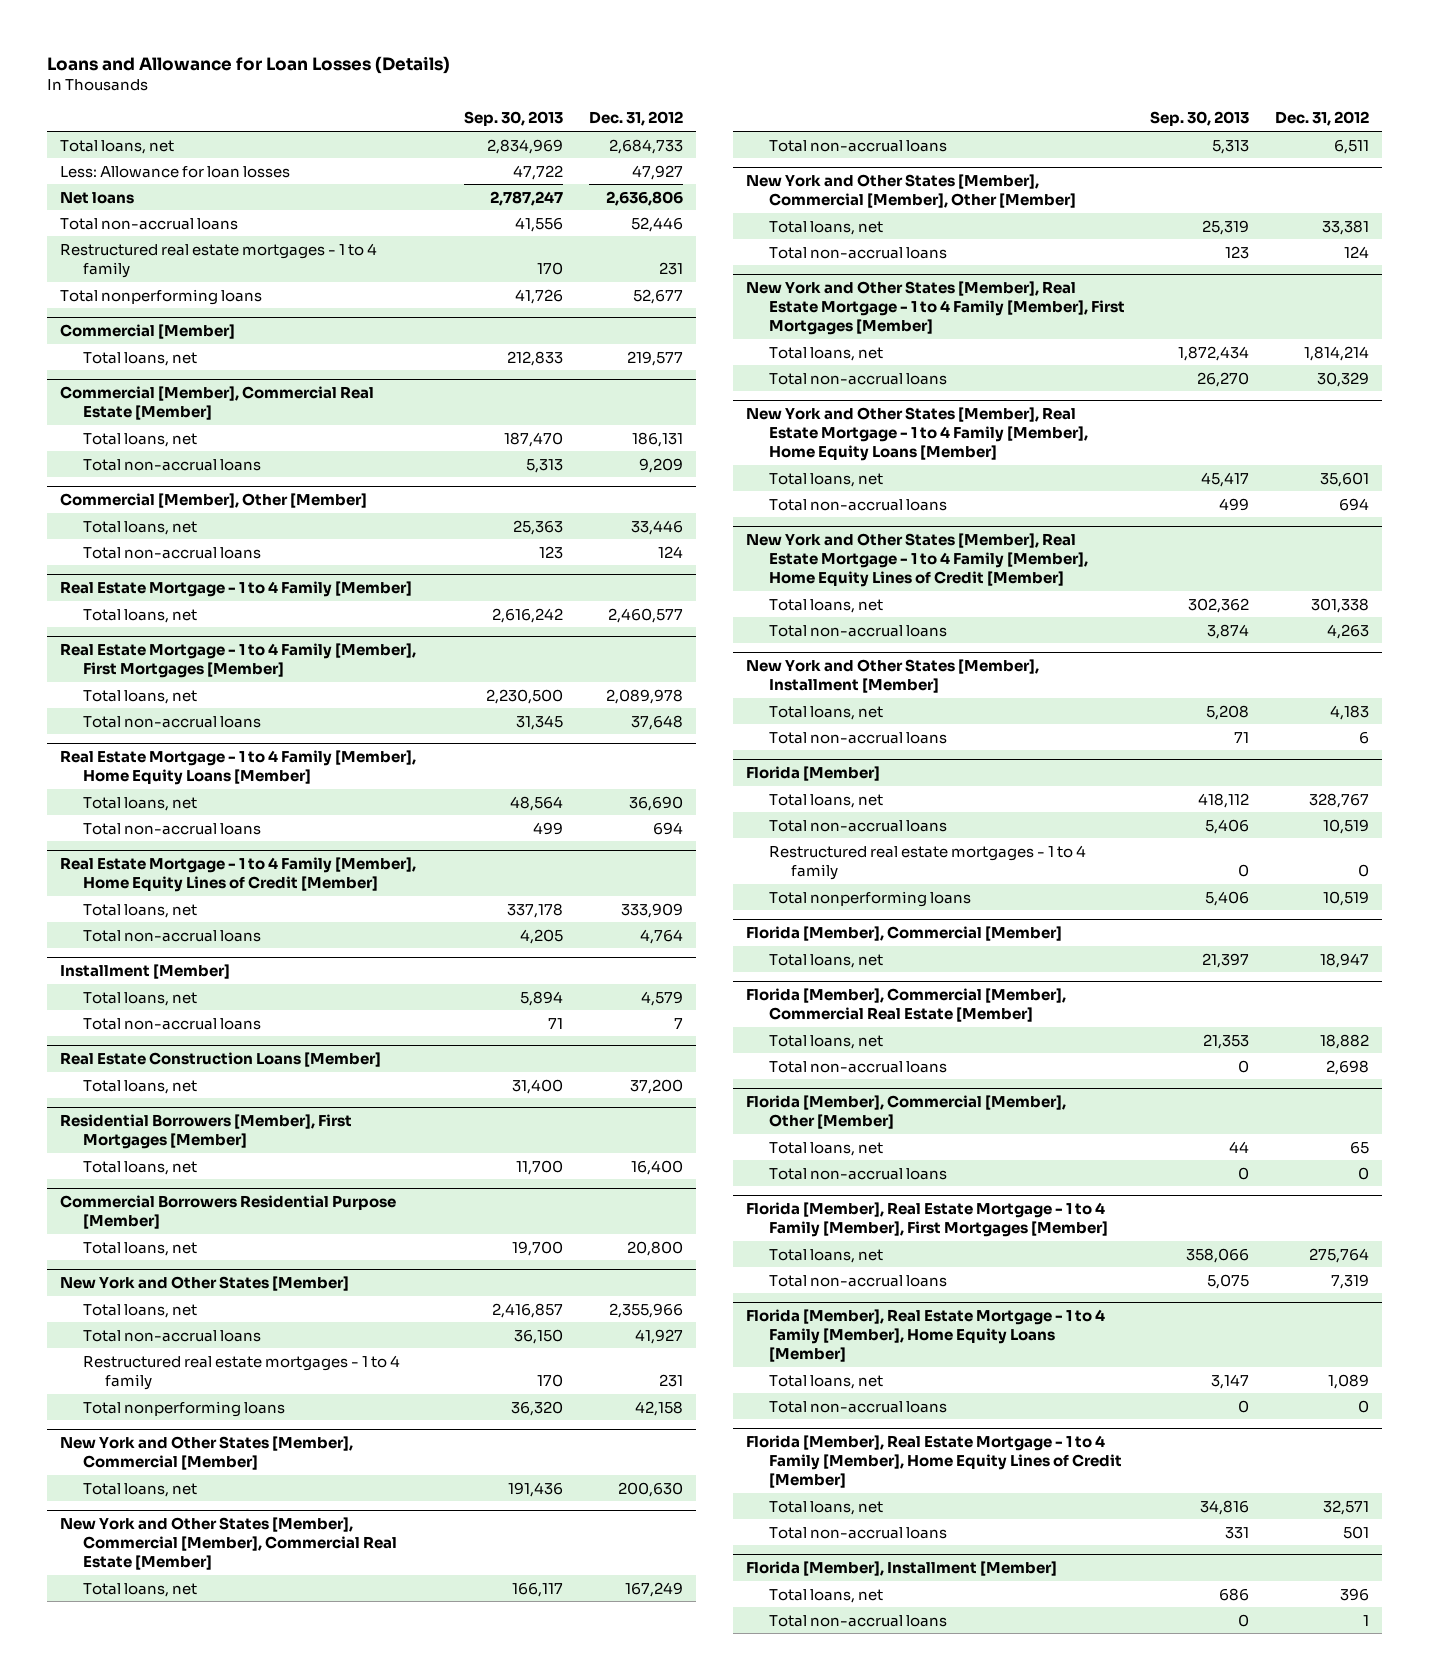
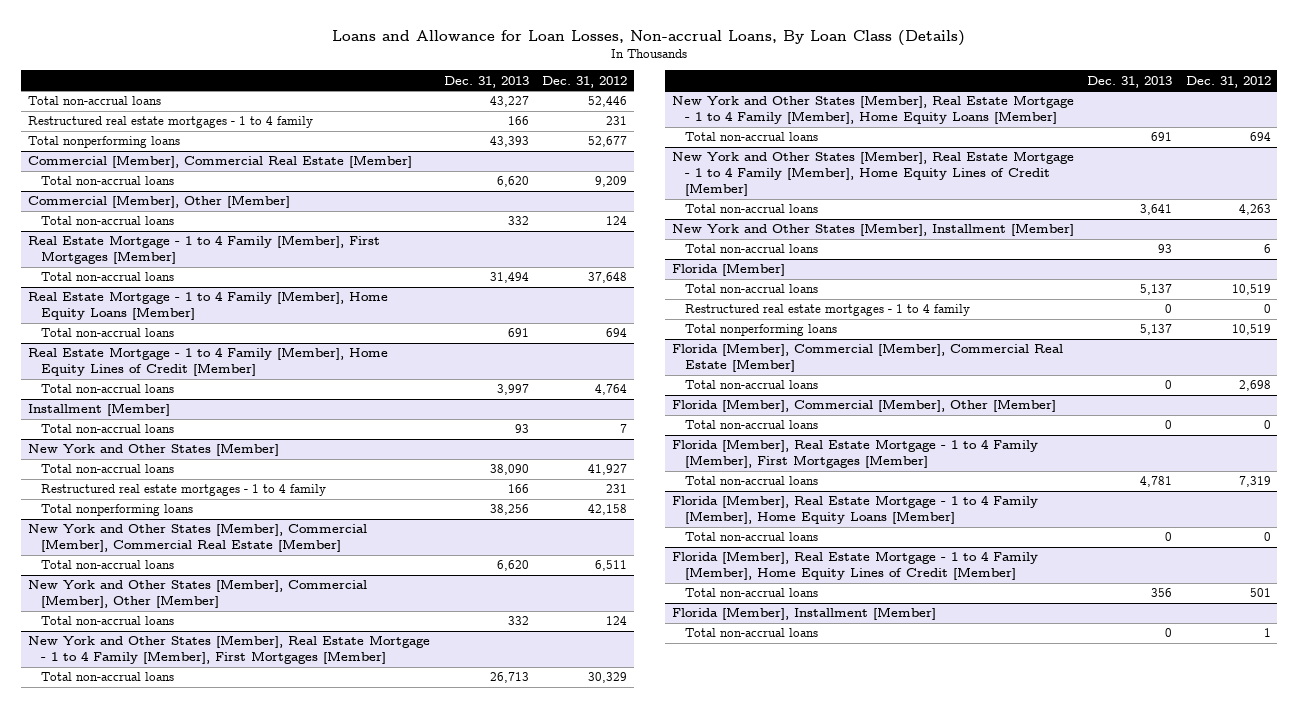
[46,55,450,74] Loans and Allowance for Loan Losses (Details) -> [332,29,966,46] Loans and Allowance for Loan Losses, Non-accrual Loans, By Loan Class (Details)
[464,111,564,127] Sep. 30, 2013 -> none
none -> [443,75,529,88] Dec. 31, 2013
[59,139,174,154] Total loans, net -> none
[59,165,290,178] Less: Allowance for loan losses -> none
[59,191,134,204] Net loans -> none
[59,324,235,340] Commercial [Member] -> none
[82,351,197,366] Total loans, net -> none
[82,432,197,447] Total loans, net -> none
[82,520,197,535] Total loans, net -> none
[59,581,412,598] Real Estate Mortgage - 1 to 4 Family [Member] -> none
[82,608,197,623] Total loans, net -> none
[82,689,197,704] Total loans, net -> none
[82,796,197,811] Total loans, net -> none
[82,903,197,918] Total loans, net -> none
[82,991,197,1006] Total loans, net -> none
[59,1052,381,1068] Real Estate Construction Loans [Member] -> none
[82,1079,197,1094] Total loans, net -> none
[59,1114,352,1150] Residential Borrowers [Member], First Mortgages [Member] -> none
[82,1160,197,1175] Total loans, net -> none
[59,1195,396,1230] Commercial Borrowers Residential Purpose [Member] -> none
[82,1241,197,1256] Total loans, net -> none
[82,1303,197,1318] Total loans, net -> none
[59,1436,353,1471] New York and Other States [Member], Commercial [Member] -> none
[82,1482,197,1497] Total loans, net -> none
[82,1582,197,1597] Total loans, net -> none
[768,220,883,235] Total loans, net -> none
[768,346,883,361] Total loans, net -> none
[768,472,883,487] Total loans, net -> none
[768,598,883,613] Total loans, net -> none
[768,705,883,720] Total loans, net -> none
[768,793,883,808] Total loans, net -> none
[746,926,1063,942] Florida [Member], Commercial [Member] -> none
[768,953,883,968] Total loans, net -> none
[768,1034,883,1049] Total loans, net -> none
[768,1141,883,1156] Total loans, net -> none
[768,1248,883,1263] Total loans, net -> none
[768,1374,883,1389] Total loans, net -> none
[768,1500,883,1515] Total loans, net -> none
[768,1588,883,1603] Total loans, net -> none

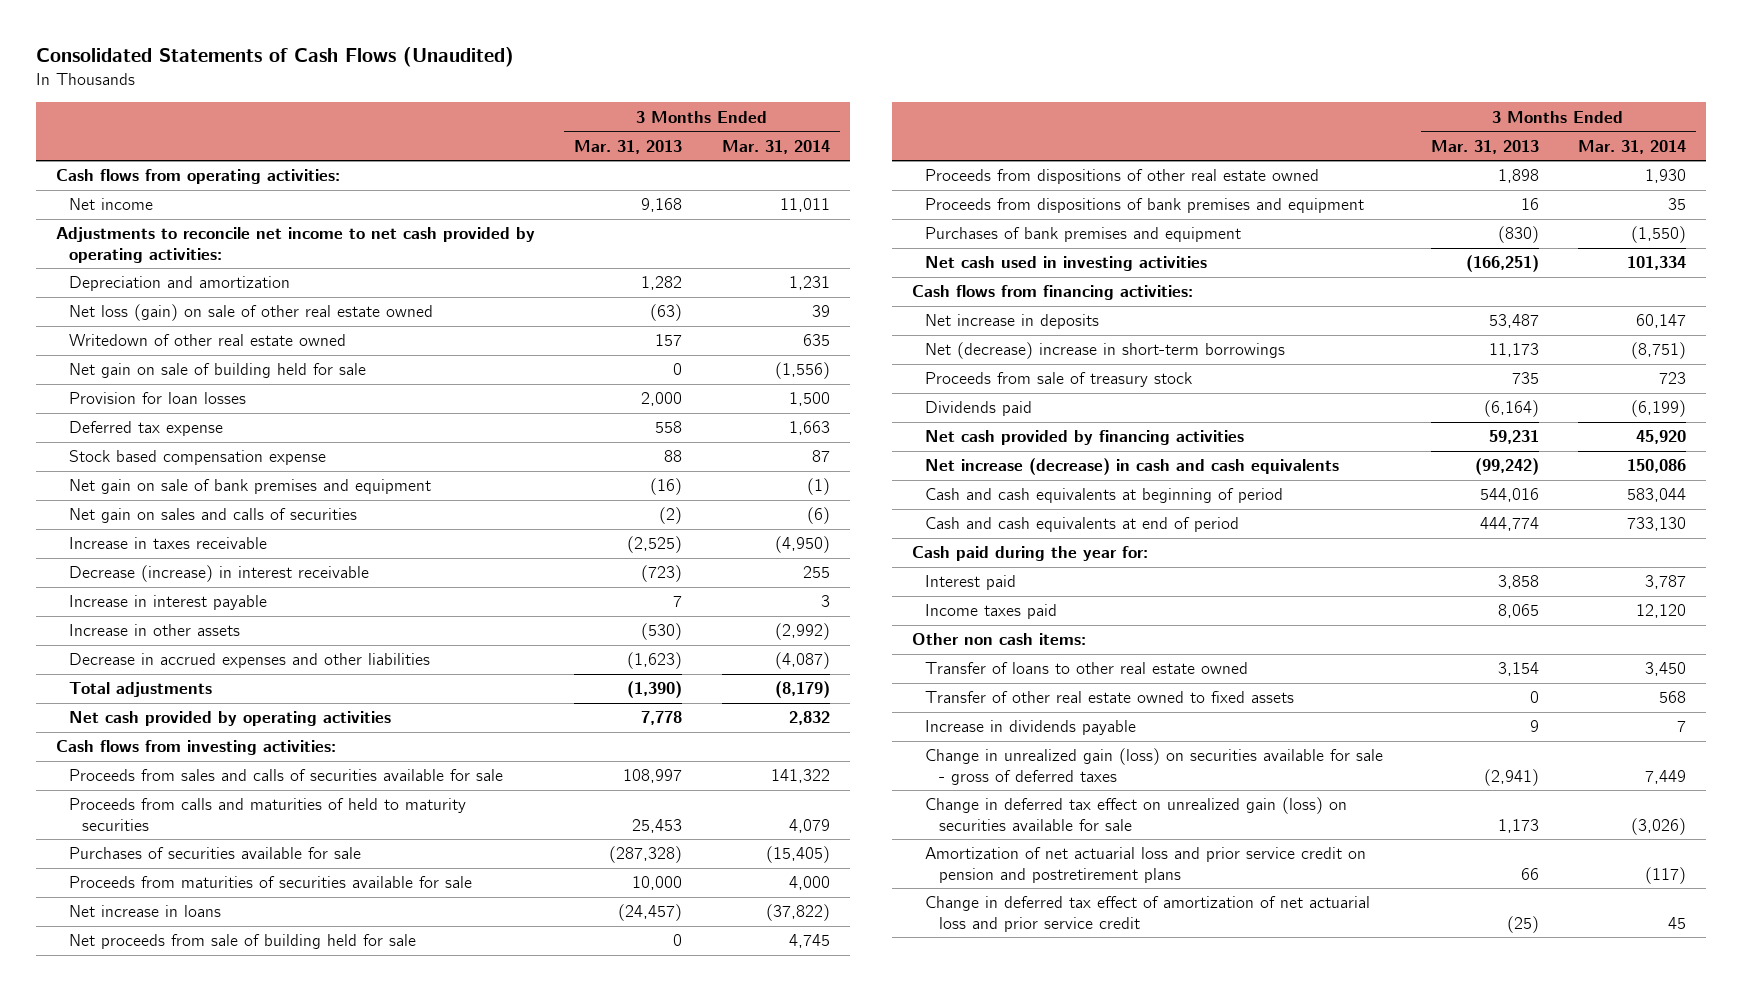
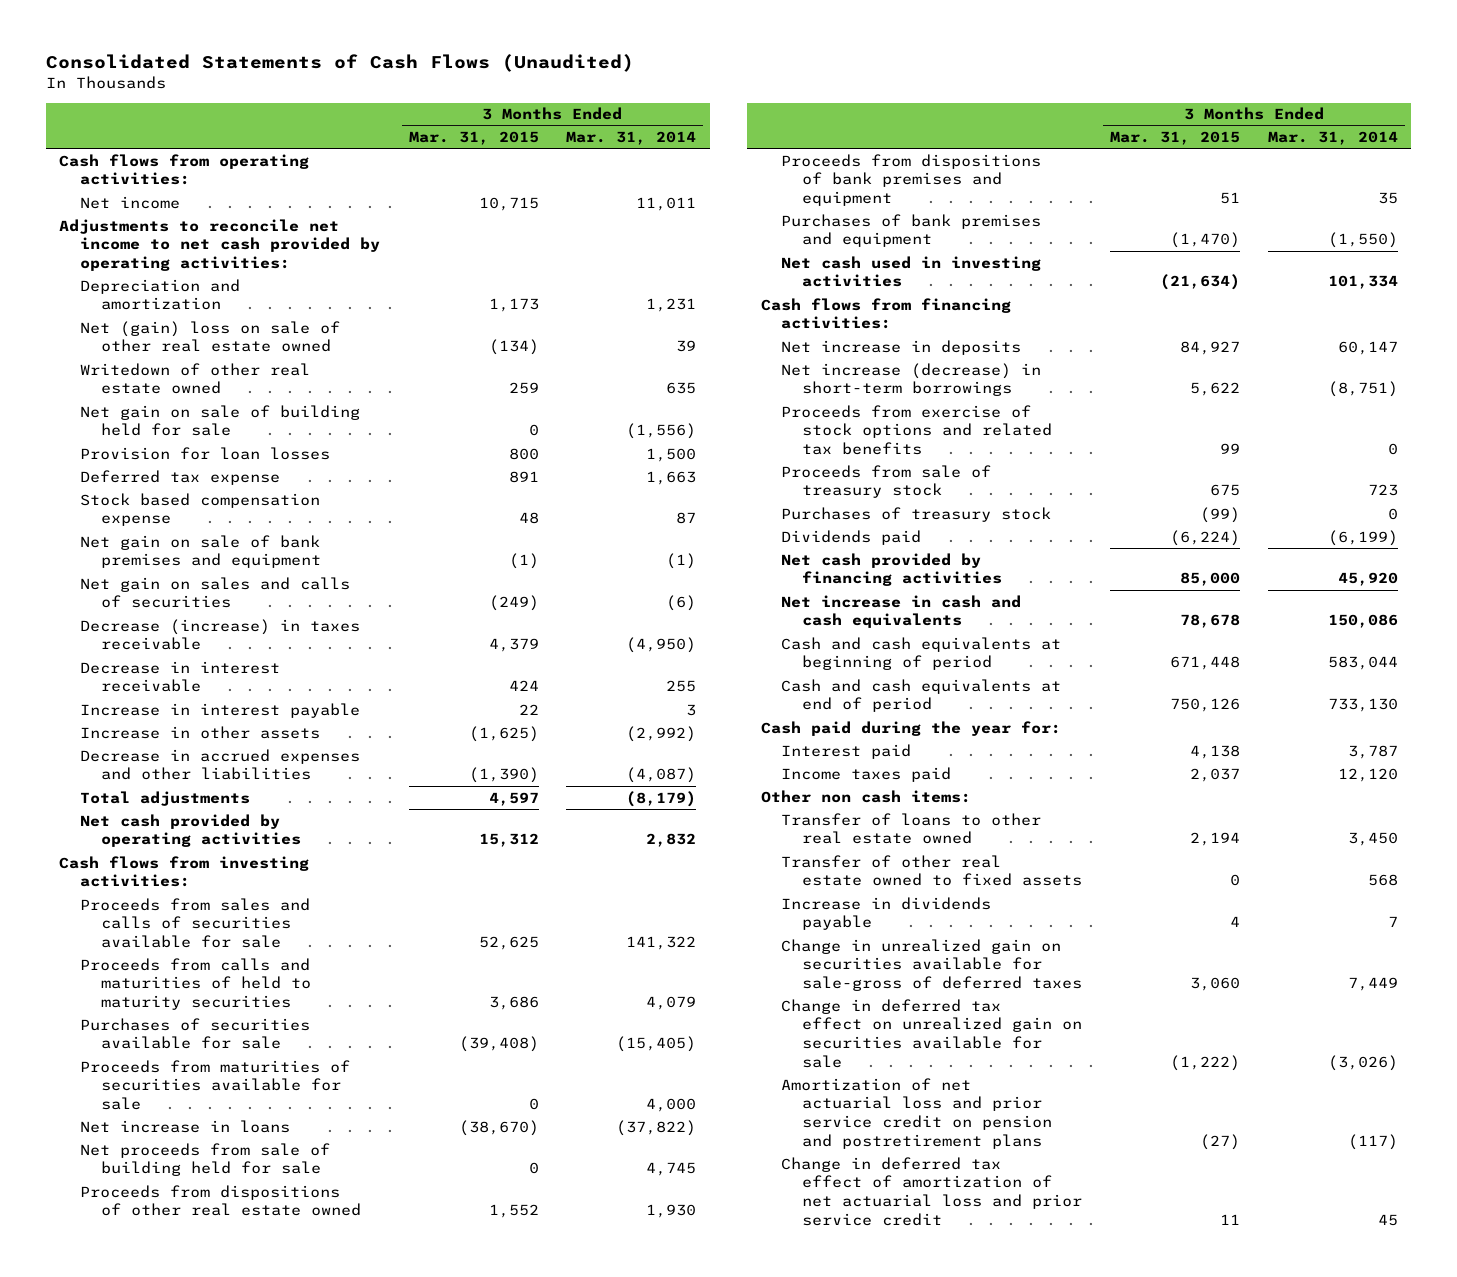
[574,139,683,154] Mar. 31, 2013 -> none
none -> [408,130,539,145] Mar. 31, 2015
[68,304,433,322] Net loss (gain) on sale of other real estate owned -> [80,320,341,353] Net (gain) loss on sale of other real estate owned
[68,537,267,550] Increase in taxes receivable -> [80,618,361,651] Decrease (increase) in taxes receivable
[68,565,369,583] Decrease (increase) in interest receivable -> [80,660,281,693] Decrease in interest receivable
[925,342,1286,360] Net (decrease) increase in short-term borrowings -> [781,362,1042,397] Net increase (decrease) in short-term borrowings
none -> [781,404,1053,456] Proceeds from exercise of stock options and related tax benefits
none -> [781,506,1052,522] Purchases of treasury stock
[925,458,1340,476] Net increase (decrease) in cash and cash equivalents -> [781,594,1022,629] Net increase in cash and cash equivalents
[925,748,1384,785] Change in unrealized gain (loss) on securities available for sale - gross of deferred taxes -> [781,938,1083,992] Change in unrealized gain on securities available for sale-gross of deferred taxes
[925,797,1348,831] Change in deferred tax effect on unrealized gain (loss) on securities available for sale -> [781,998,1083,1068] Change in deferred tax effect on unrealized gain on securities available for sale

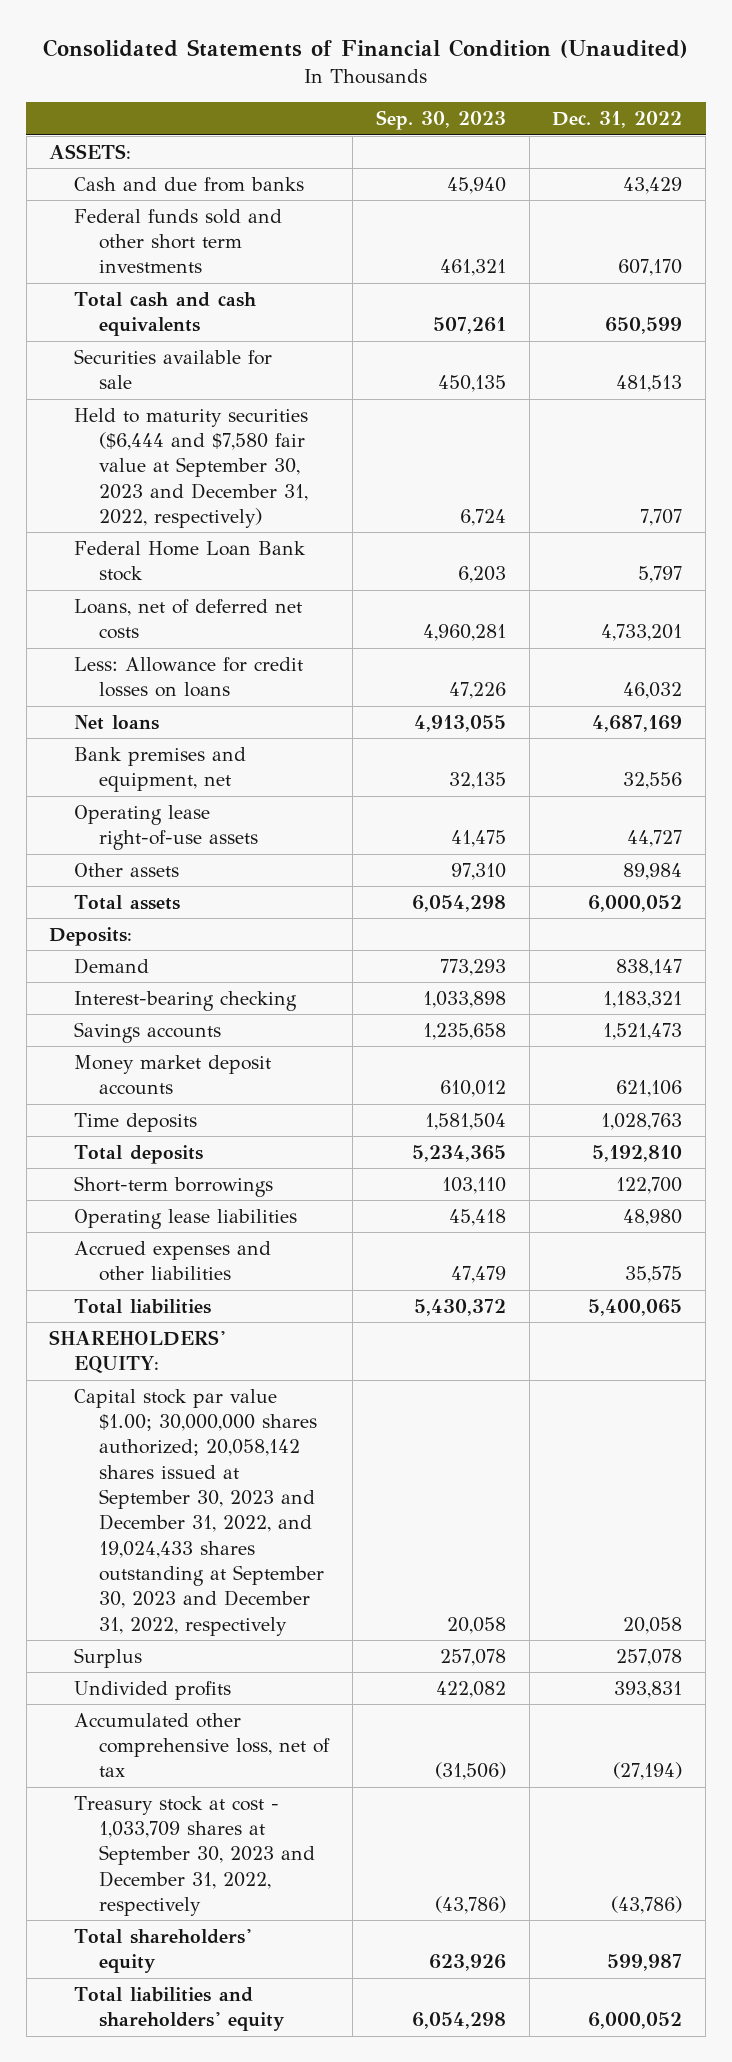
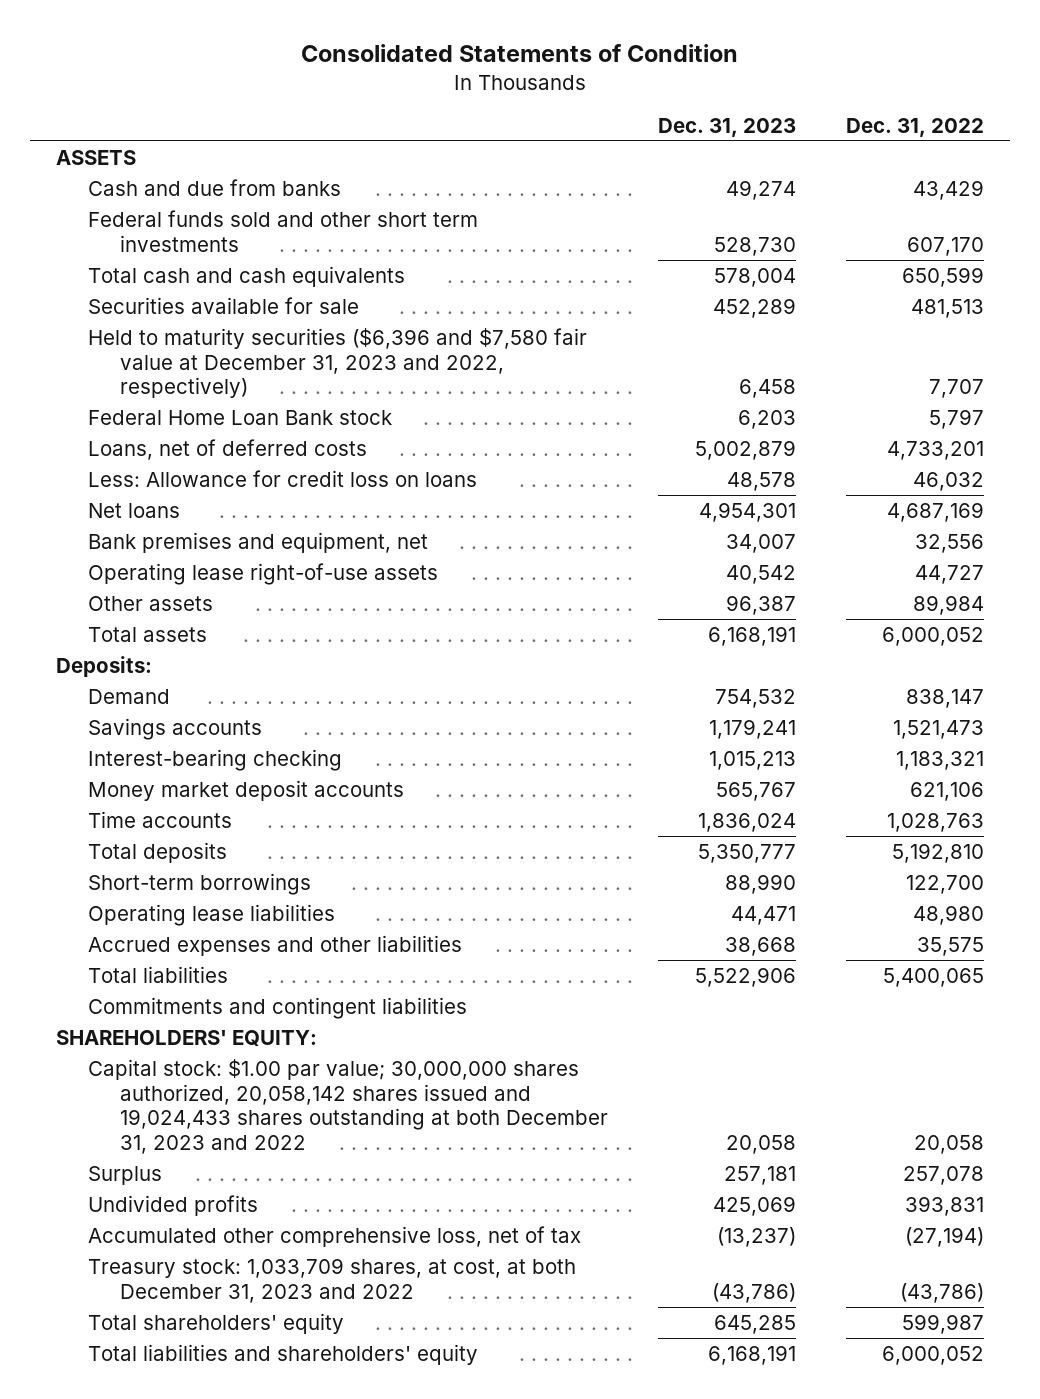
[42,39,688,59] Consolidated Statements of Financial Condition (Unaudited) -> [300,44,738,63] Consolidated Statements of Condition
[375,110,506,131] Sep. 30, 2023 -> none
none -> [658,117,797,137] Dec. 31, 2023
[49,143,132,159] ASSETS: -> [55,149,136,165] ASSETS
[74,407,309,529] Held to maturity securities ($6,444 and $7,580 fair value at September 30, 2023 and December 31, 2022, respectively) -> [87,327,587,399] Held to maturity securities ($6,396 and $7,580 fair value at December 31, 2023 and 2022, respectively)
[74,598,303,640] Loans, net of deferred net costs -> [87,438,367,460] Loans, net of deferred costs
[74,656,304,698] Less: Allowance for credit losses on loans -> [87,469,477,487] Less: Allowance for credit loss on loans
[74,990,298,1011] Interest-bearing checking -> [87,748,342,771] Interest-bearing checking
[74,1112,198,1132] Time deposits -> [87,810,232,828] Time accounts
none -> [87,996,467,1019] Commitments and contingent liabilities
[74,1388,325,1636] Capital stock par value $1.00; 30,000,000 shares authorized; 20,058,142 shares issued at September 30, 2023 and December 31, 2022, and 19,024,433 shares outstanding at September 30, 2023 and December 31, 2022, respectively -> [87,1058,608,1154] Capital stock: $1.00 par value; 30,000,000 shares authorized, 20,058,142 shares issued and 19,024,433 shares outstanding at both December 31, 2023 and 2022
[74,1795,316,1917] Treasury stock at cost - 1,033,709 shares at September 30, 2023 and December 31, 2022, respectively -> [87,1257,576,1303] Treasury stock: 1,033,709 shares, at cost, at both December 31, 2023 and 2022

